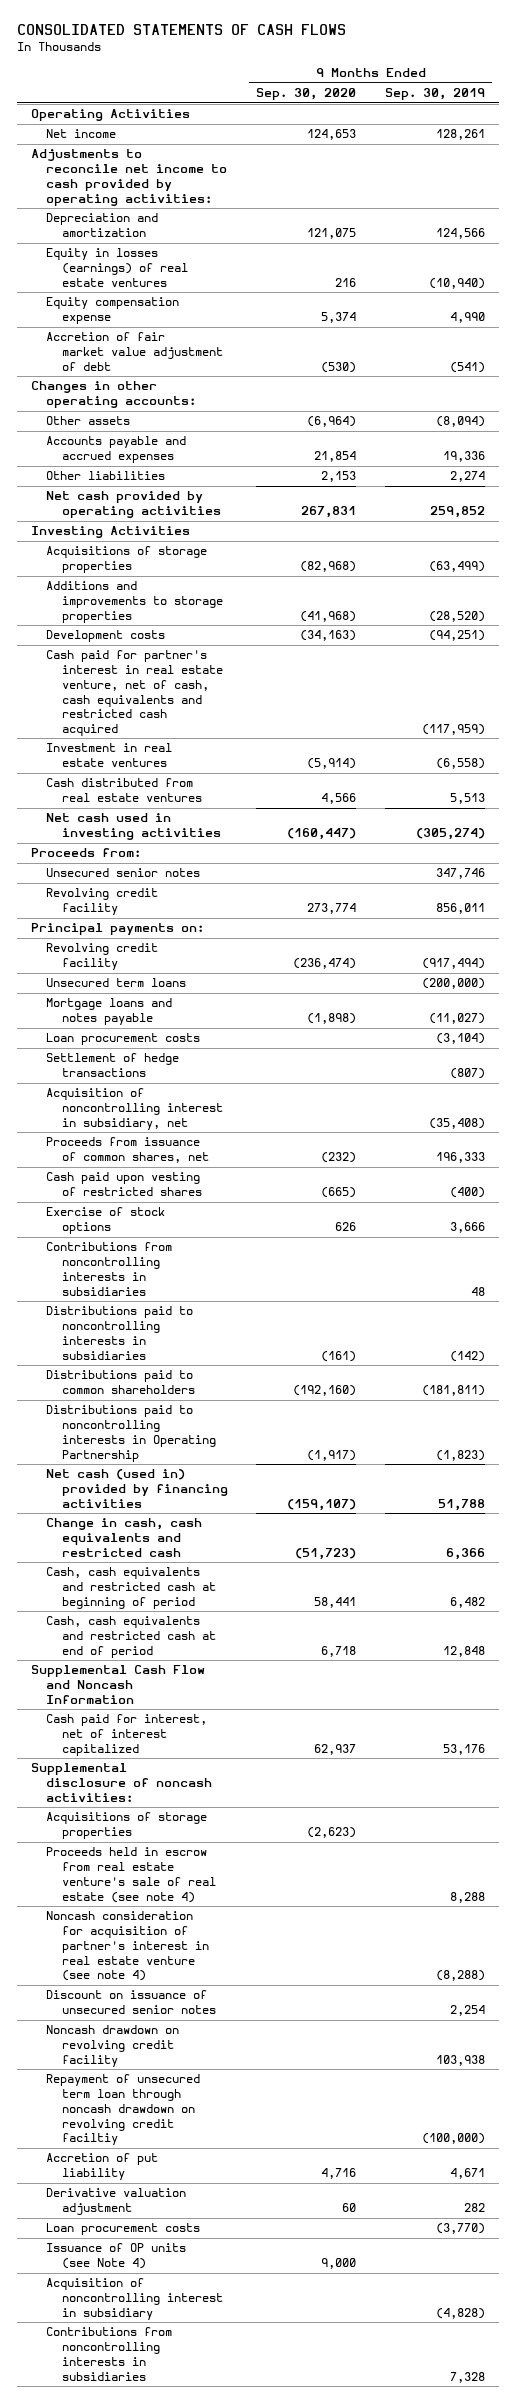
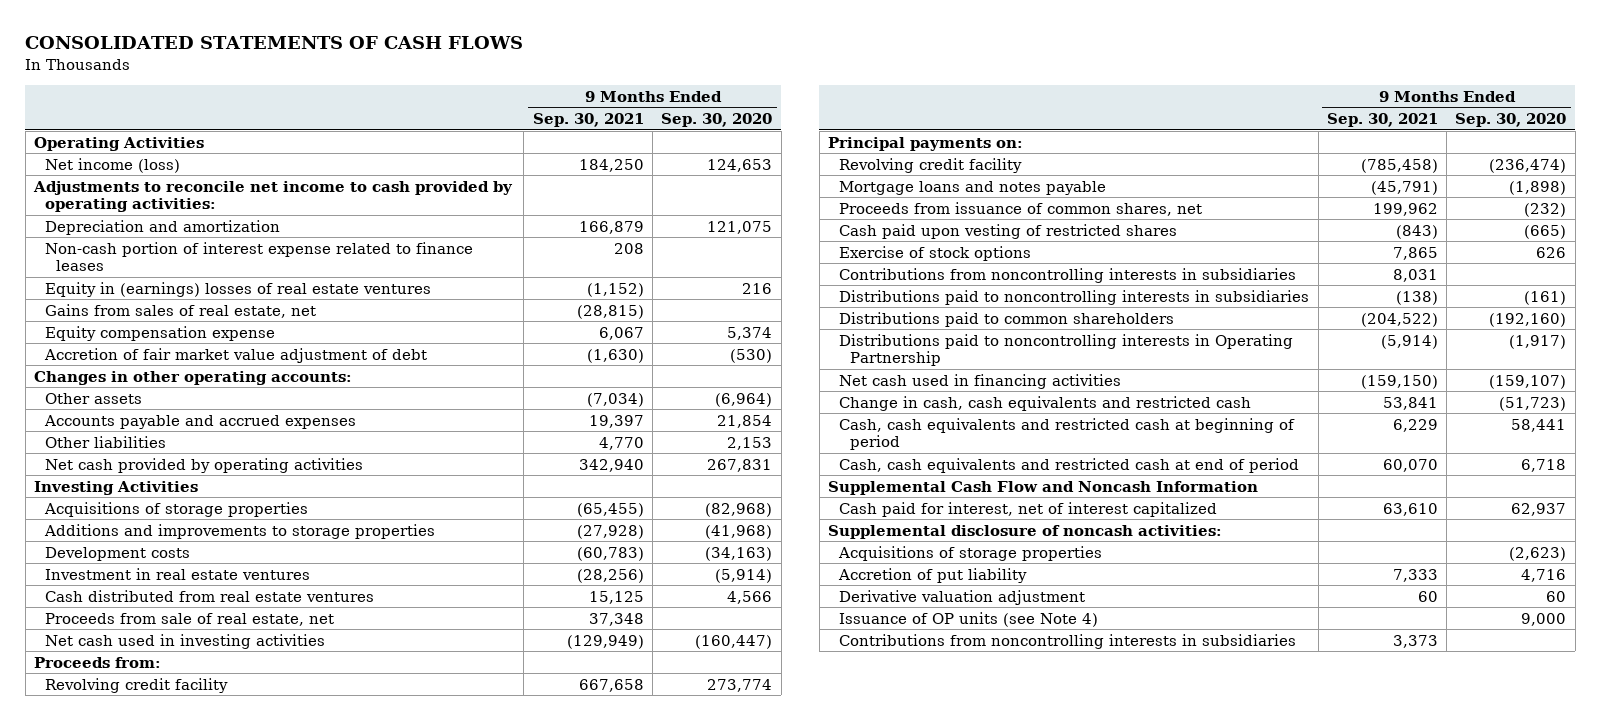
[384,88,485,101] Sep. 30, 2019 -> none
none -> [532,112,644,127] Sep. 30, 2021
[46,129,117,139] Net income -> [45,157,181,173] Net income (loss)
none -> [45,241,474,272] Non-cash portion of interest expense related to finance leases
[46,248,188,287] Equity in losses (earnings) of real estate ventures -> [45,281,432,297] Equity in (earnings) losses of real estate ventures
none -> [45,303,317,318] Gains from sales of real estate, net
[46,650,223,737] Cash paid for partner's interest in real estate venture, net of cash, cash equivalents and restricted cash acquired -> none
none -> [45,612,335,626] Proceeds from sale of real estate, net
[46,868,201,878] Unsecured senior notes -> none
[46,978,187,988] Unsecured term loans -> none
[46,1033,201,1046] Loan procurement costs -> none
[46,1053,180,1078] Settlement of hedge transactions -> none
[46,1088,223,1130] Acquisition of noncontrolling interest in subsidiary, net -> none
[46,1469,228,1508] Net cash (used in) provided by financing activities -> [839,373,1122,389] Net cash used in financing activities
[46,1847,216,1903] Proceeds held in escrow from real estate venture's sale of real estate (see note 4) -> none
[46,1911,209,1982] Noncash consideration for acquisition of partner's interest in real estate venture (see note 4) -> none
[46,1990,216,2015] Discount on issuance of unsecured senior notes -> none
[46,2025,180,2067] Noncash drawdown on revolving credit facility -> none
[46,2074,201,2146] Repayment of unsecured term loan through noncash drawdown on revolving credit faciltiy -> none
[46,2223,201,2236] Loan procurement costs -> none
[46,2278,223,2320] Acquisition of noncontrolling interest in subsidiary -> none

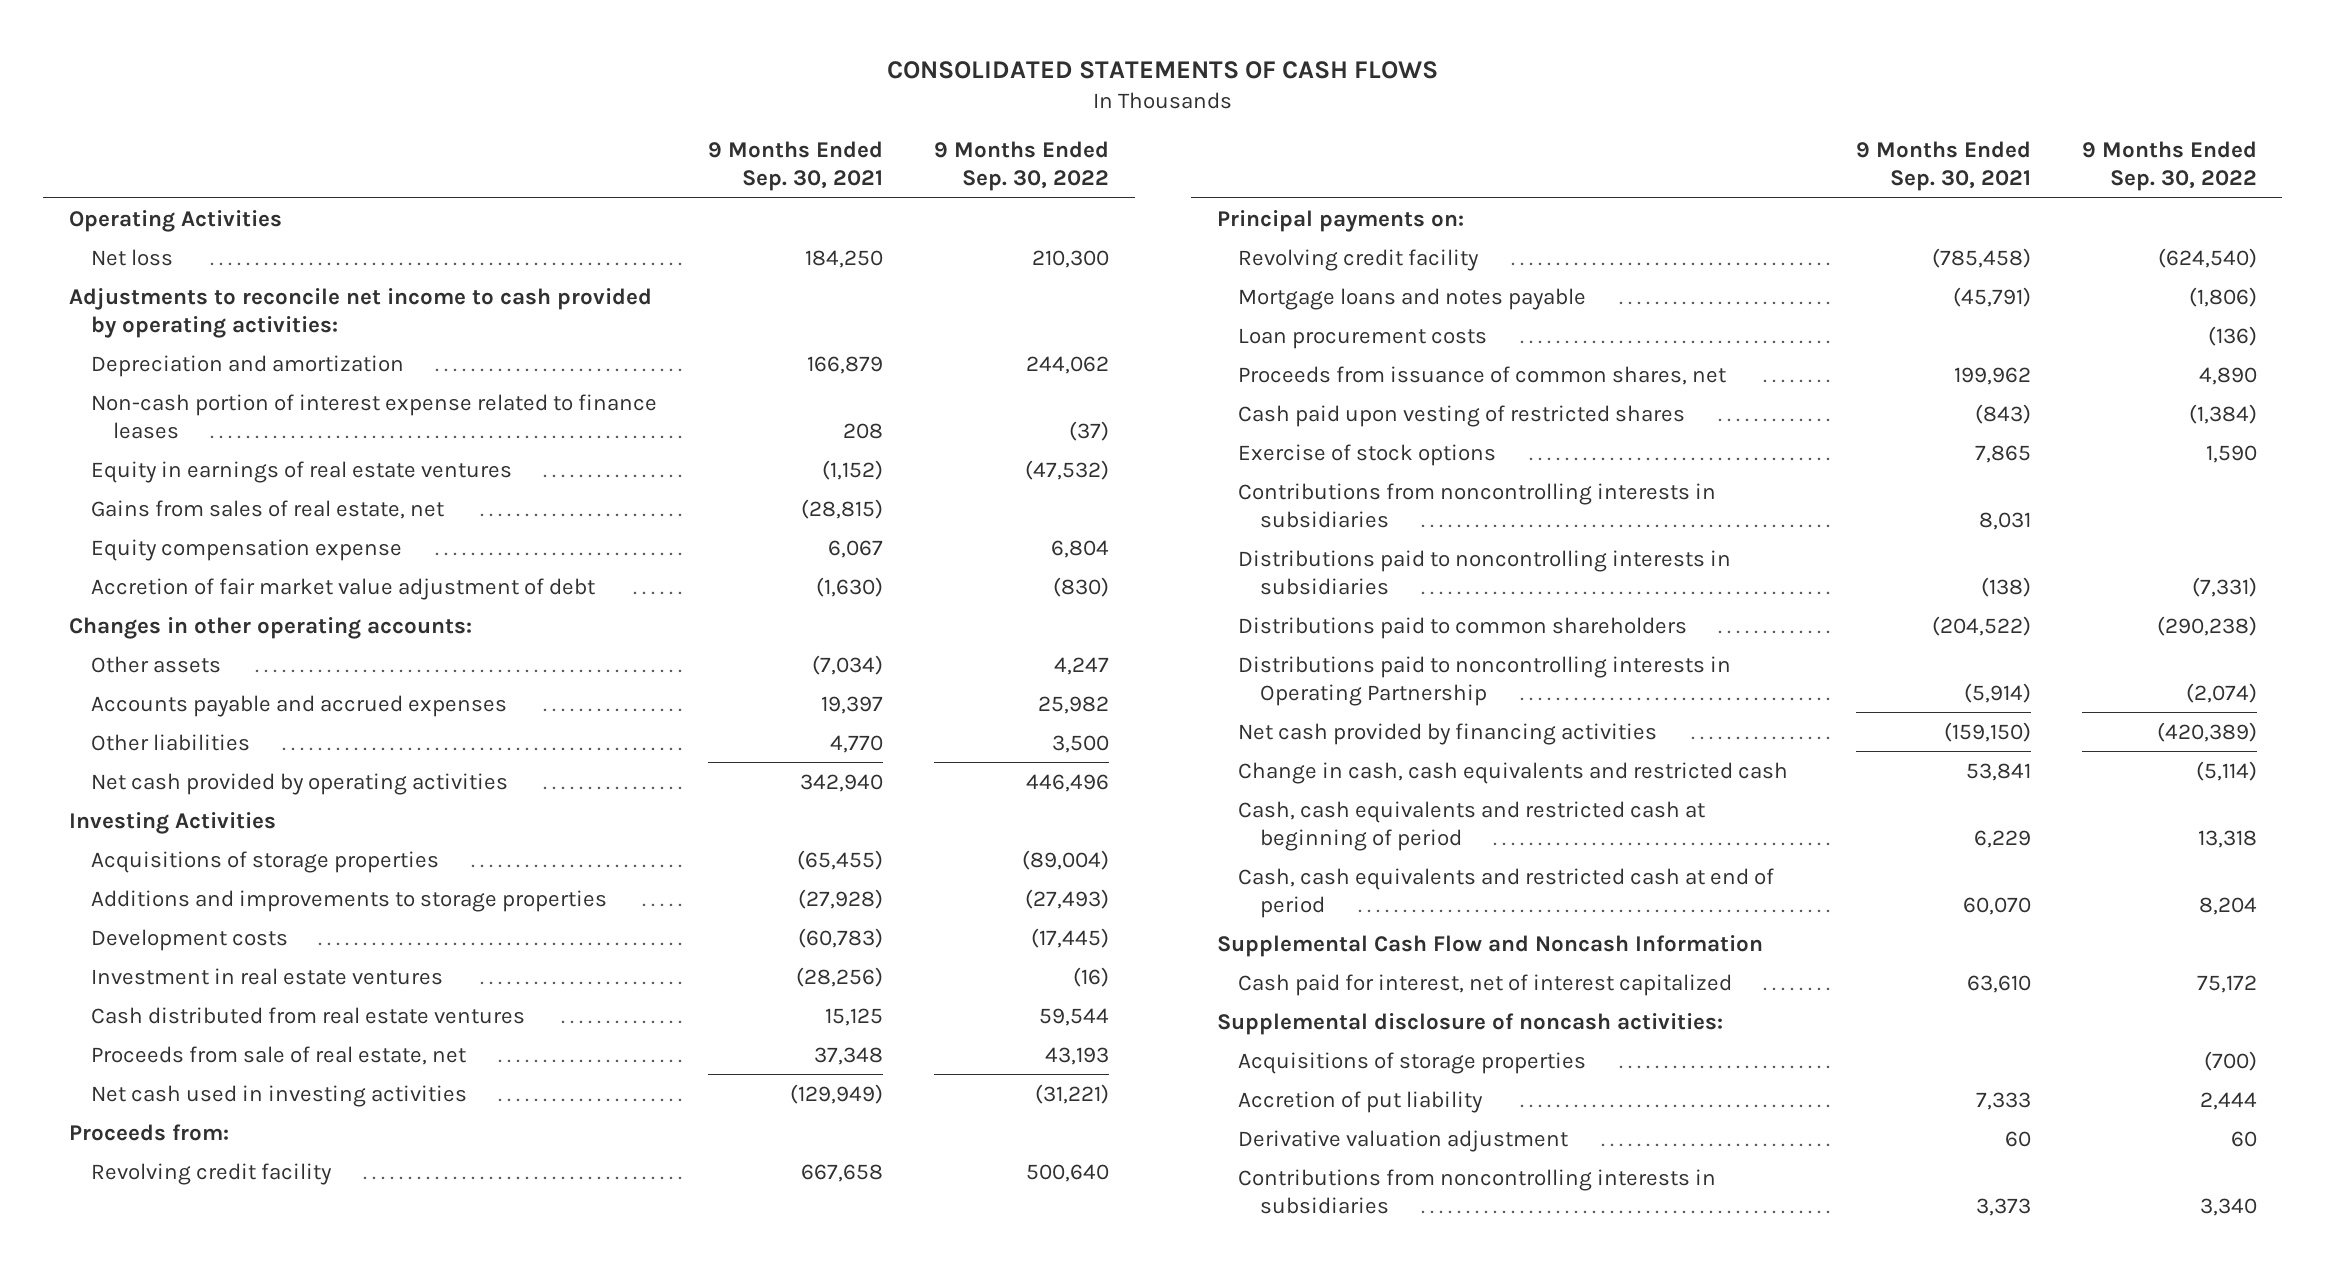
[661,112,773,127] Sep. 30, 2020 -> none
none -> [934,141,1110,192] 9 Months Ended Sep. 30, 2022
[45,157,181,173] Net income (loss) -> [90,248,173,266] Net loss
[45,281,432,297] Equity in (earnings) losses of real estate ventures -> [90,460,512,483] Equity in earnings of real estate ventures
none -> [1238,327,1488,349] Loan procurement costs
[839,373,1122,389] Net cash used in financing activities -> [1238,722,1658,745] Net cash provided by financing activities
[839,611,1099,627] Issuance of OP units (see Note 4) -> none

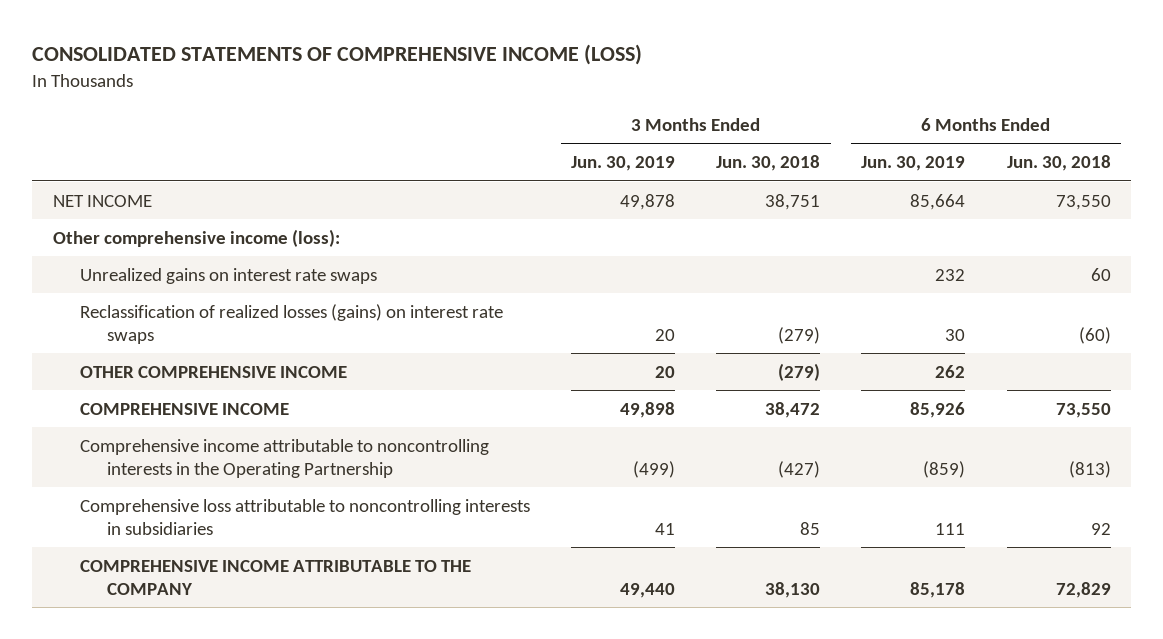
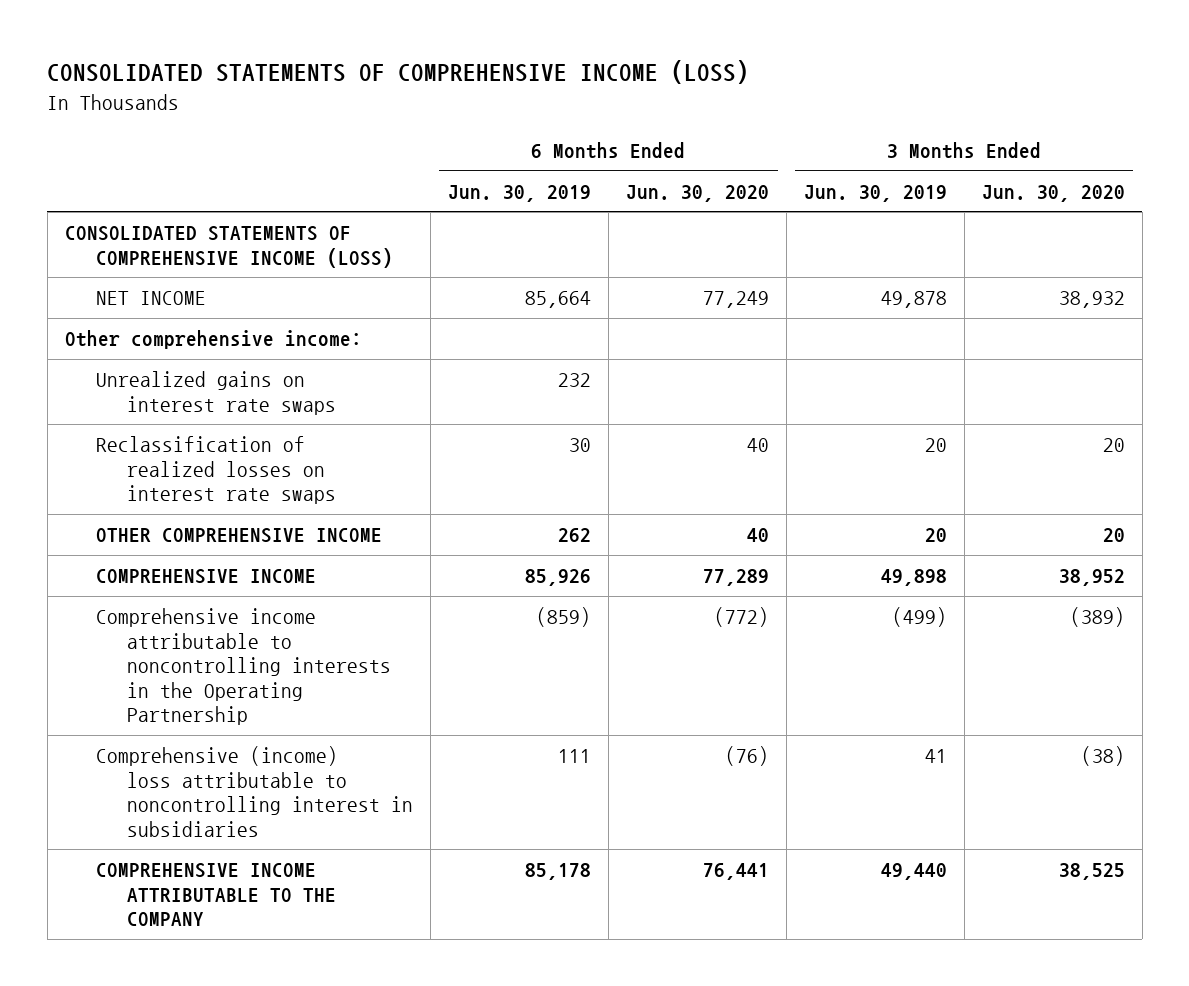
[716,154,821,171] Jun. 30, 2018 -> none
[1006,154,1111,171] Jun. 30, 2018 -> none
none -> [625,184,769,202] Jun. 30, 2020
none -> [981,184,1125,202] Jun. 30, 2020
none -> [64,226,393,268] CONSOLIDATED STATEMENTS OF COMPREHENSIVE INCOME (LOSS)
[52,228,340,247] Other comprehensive income (loss): -> [64,330,362,350] Other comprehensive income:
[80,303,504,344] Reclassification of realized losses (gains) on interest rate swaps -> [95,436,337,505] Reclassification of realized losses on interest rate swaps
[80,498,531,535] Comprehensive loss attributable to noncontrolling interests in subsidiaries -> [95,746,414,837] Comprehensive (income) loss attributable to noncontrolling interest in subsidiaries

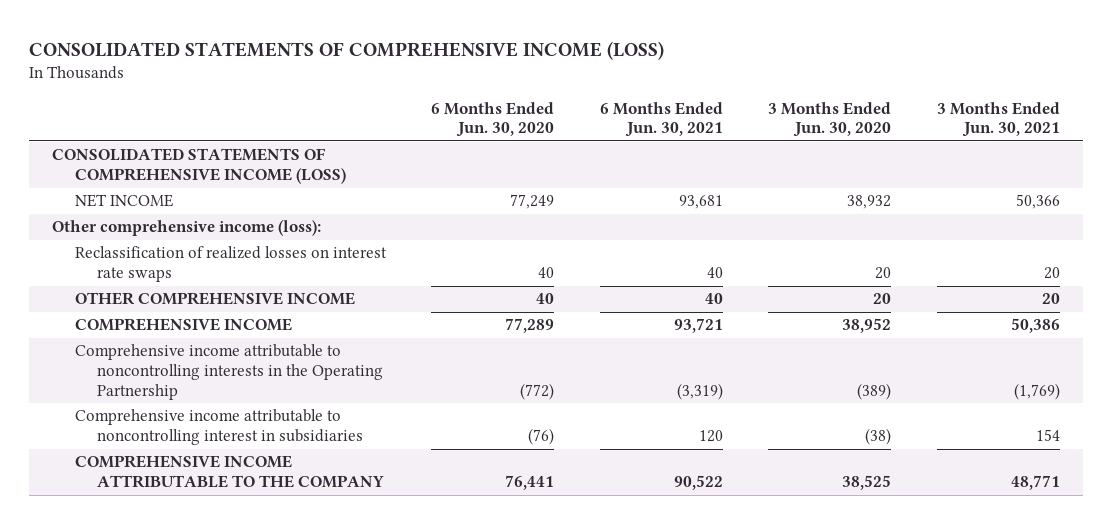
[447,184,591,202] Jun. 30, 2019 -> none
[803,184,947,202] Jun. 30, 2019 -> none
none -> [599,101,723,138] 6 Months Ended Jun. 30, 2021
none -> [937,101,1061,138] 3 Months Ended Jun. 30, 2021
[95,371,337,415] Unrealized gains on interest rate swaps -> none
[64,330,362,350] Other comprehensive income: -> [52,220,322,237] Other comprehensive income (loss):
[95,746,414,837] Comprehensive (income) loss attributable to noncontrolling interest in subsidiaries -> [74,409,364,446] Comprehensive income attributable to noncontrolling interest in subsidiaries

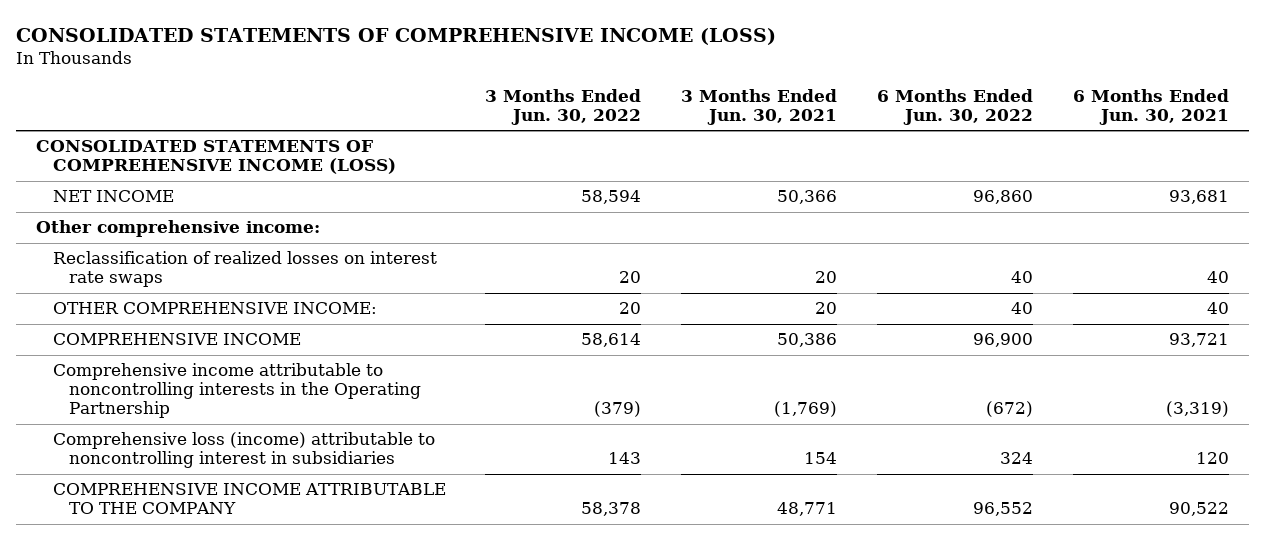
[431,101,555,138] 6 Months Ended Jun. 30, 2020 -> none
[768,101,892,138] 3 Months Ended Jun. 30, 2020 -> none
none -> [485,89,642,125] 3 Months Ended Jun. 30, 2022
none -> [876,89,1033,125] 6 Months Ended Jun. 30, 2022
[52,220,322,237] Other comprehensive income (loss): -> [36,220,321,238] Other comprehensive income:
[74,292,355,306] OTHER COMPREHENSIVE INCOME -> [52,302,377,315] OTHER COMPREHENSIVE INCOME:
[74,409,364,446] Comprehensive income attributable to noncontrolling interest in subsidiaries -> [52,432,435,469] Comprehensive loss (income) attributable to noncontrolling interest in subsidiaries

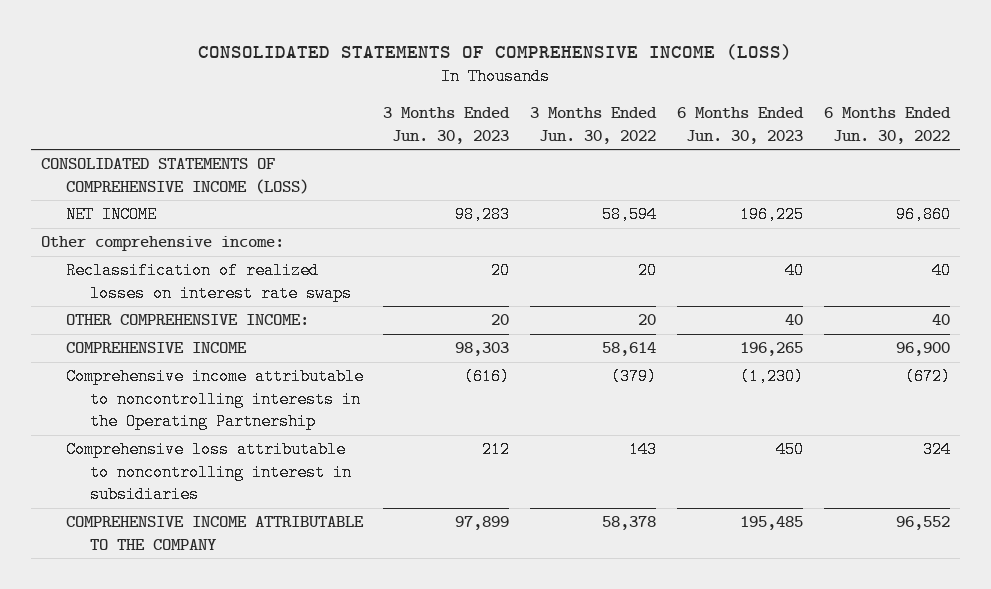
[681,89,838,125] 3 Months Ended Jun. 30, 2021 -> none
[1072,89,1229,125] 6 Months Ended Jun. 30, 2021 -> none
none -> [383,107,511,144] 3 Months Ended Jun. 30, 2023
none -> [676,107,804,144] 6 Months Ended Jun. 30, 2023
[52,432,435,469] Comprehensive loss (income) attributable to noncontrolling interest in subsidiaries -> [65,441,353,504] Comprehensive loss attributable to noncontrolling interest in subsidiaries

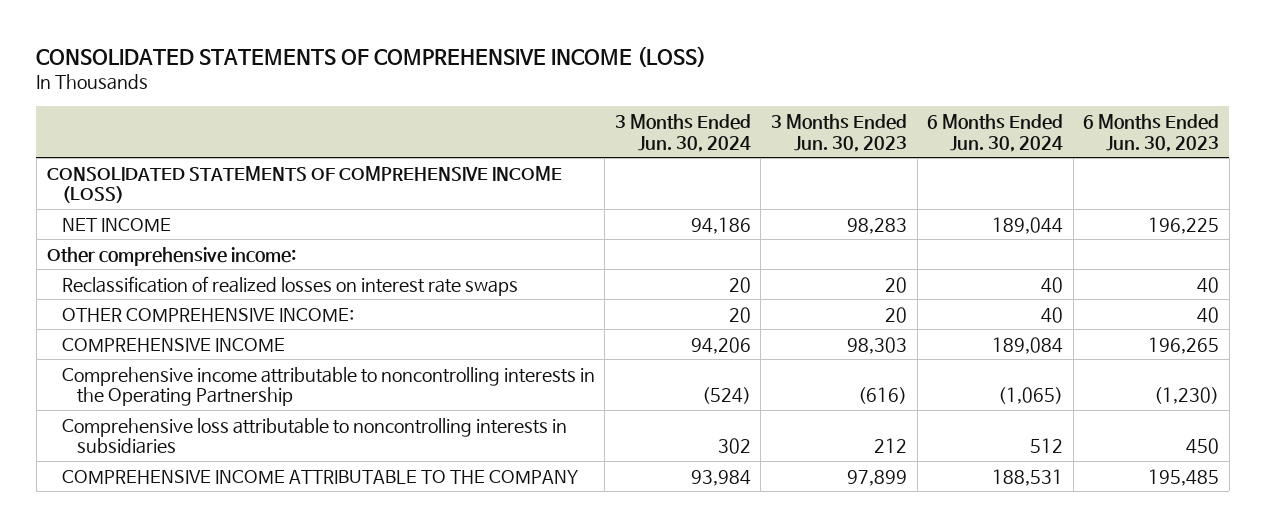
[530,107,658,144] 3 Months Ended Jun. 30, 2022 -> none
[823,107,951,144] 6 Months Ended Jun. 30, 2022 -> none
none -> [614,113,751,152] 3 Months Ended Jun. 30, 2024
none -> [927,113,1064,152] 6 Months Ended Jun. 30, 2024
[65,441,353,504] Comprehensive loss attributable to noncontrolling interest in subsidiaries -> [61,417,567,455] Comprehensive loss attributable to noncontrolling interests in subsidiaries

